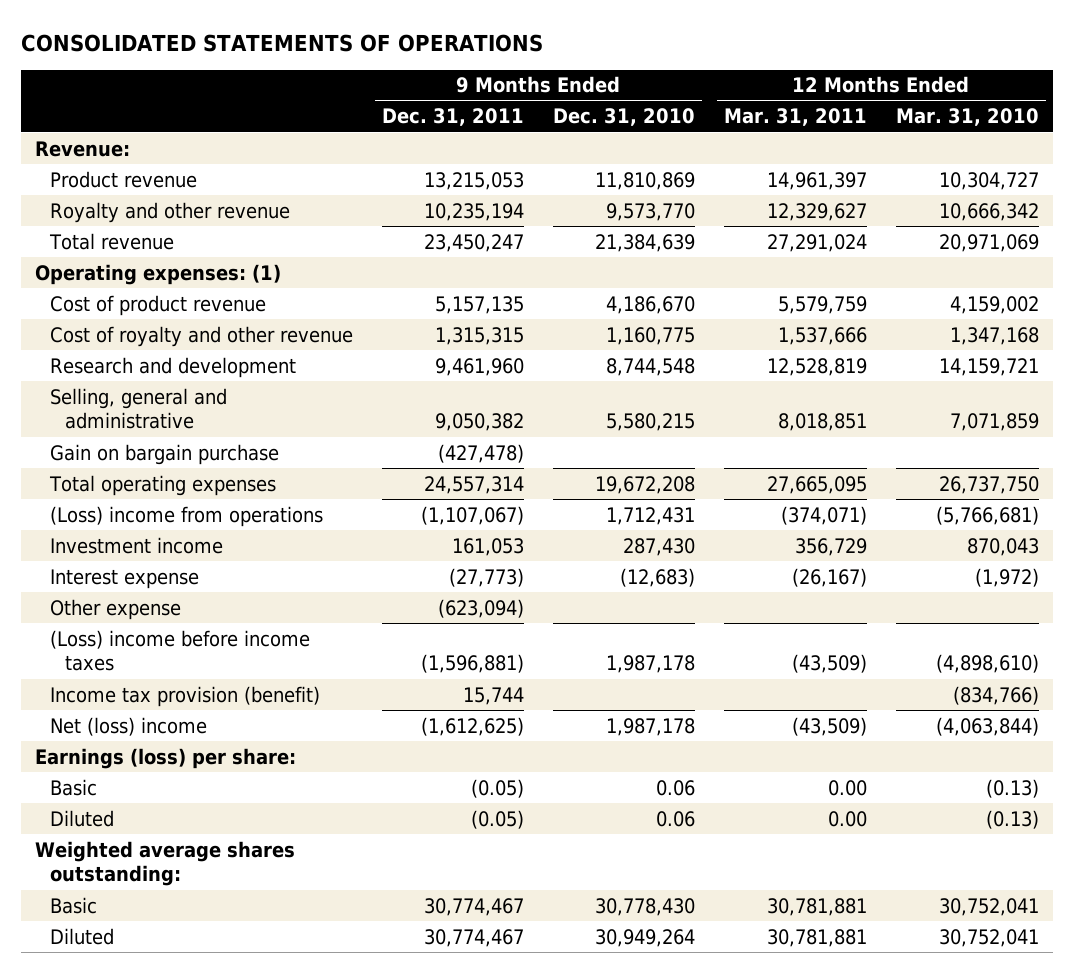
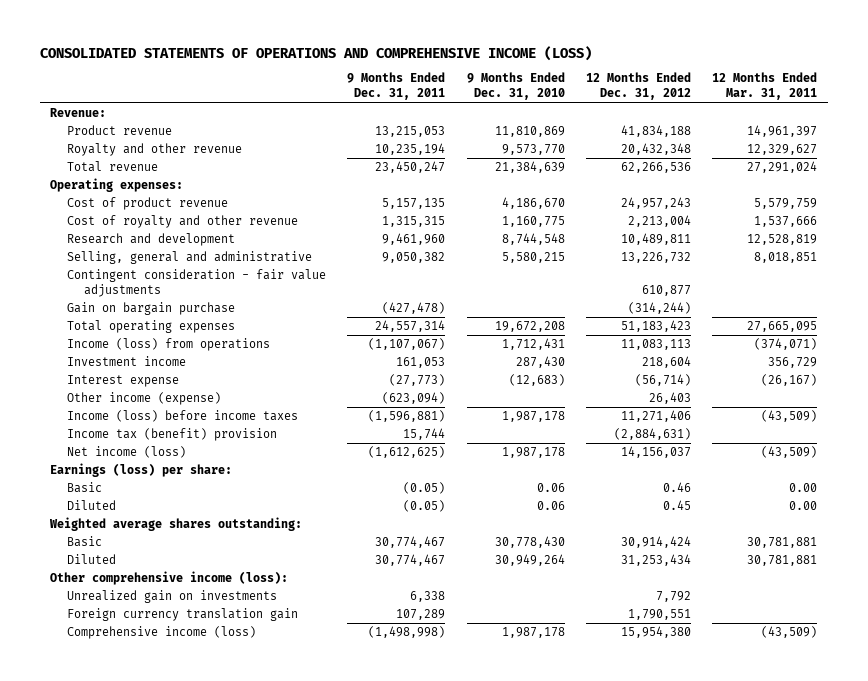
[20,33,543,52] CONSOLIDATED STATEMENTS OF OPERATIONS -> [39,45,592,61] CONSOLIDATED STATEMENTS OF OPERATIONS AND COMPREHENSIVE INCOME (LOSS)
[895,108,1039,127] Mar. 31, 2010 -> none
none -> [585,72,691,101] 12 Months Ended Dec. 31, 2012
[35,263,282,285] Operating expenses: (1) -> [50,178,184,193] Operating expenses:
none -> [66,269,326,298] Contingent consideration - fair value adjustments
[50,505,324,527] (Loss) income from operations -> [66,338,270,352] Income (loss) from operations
[50,598,182,620] Other expense -> [66,392,221,406] Other income (expense)
[50,629,311,672] (Loss) income before income taxes -> [66,410,298,423] Income (loss) before income taxes
[50,685,321,707] Income tax provision (benefit) -> [66,428,277,442] Income tax (benefit) provision
[50,716,208,736] Net (loss) income -> [66,446,186,459] Net income (loss)
none -> [50,571,289,586] Other comprehensive income (loss):
none -> [66,590,277,604] Unrealized gain on investments
none -> [66,608,298,622] Foreign currency translation gain
none -> [66,626,256,640] Comprehensive income (loss)

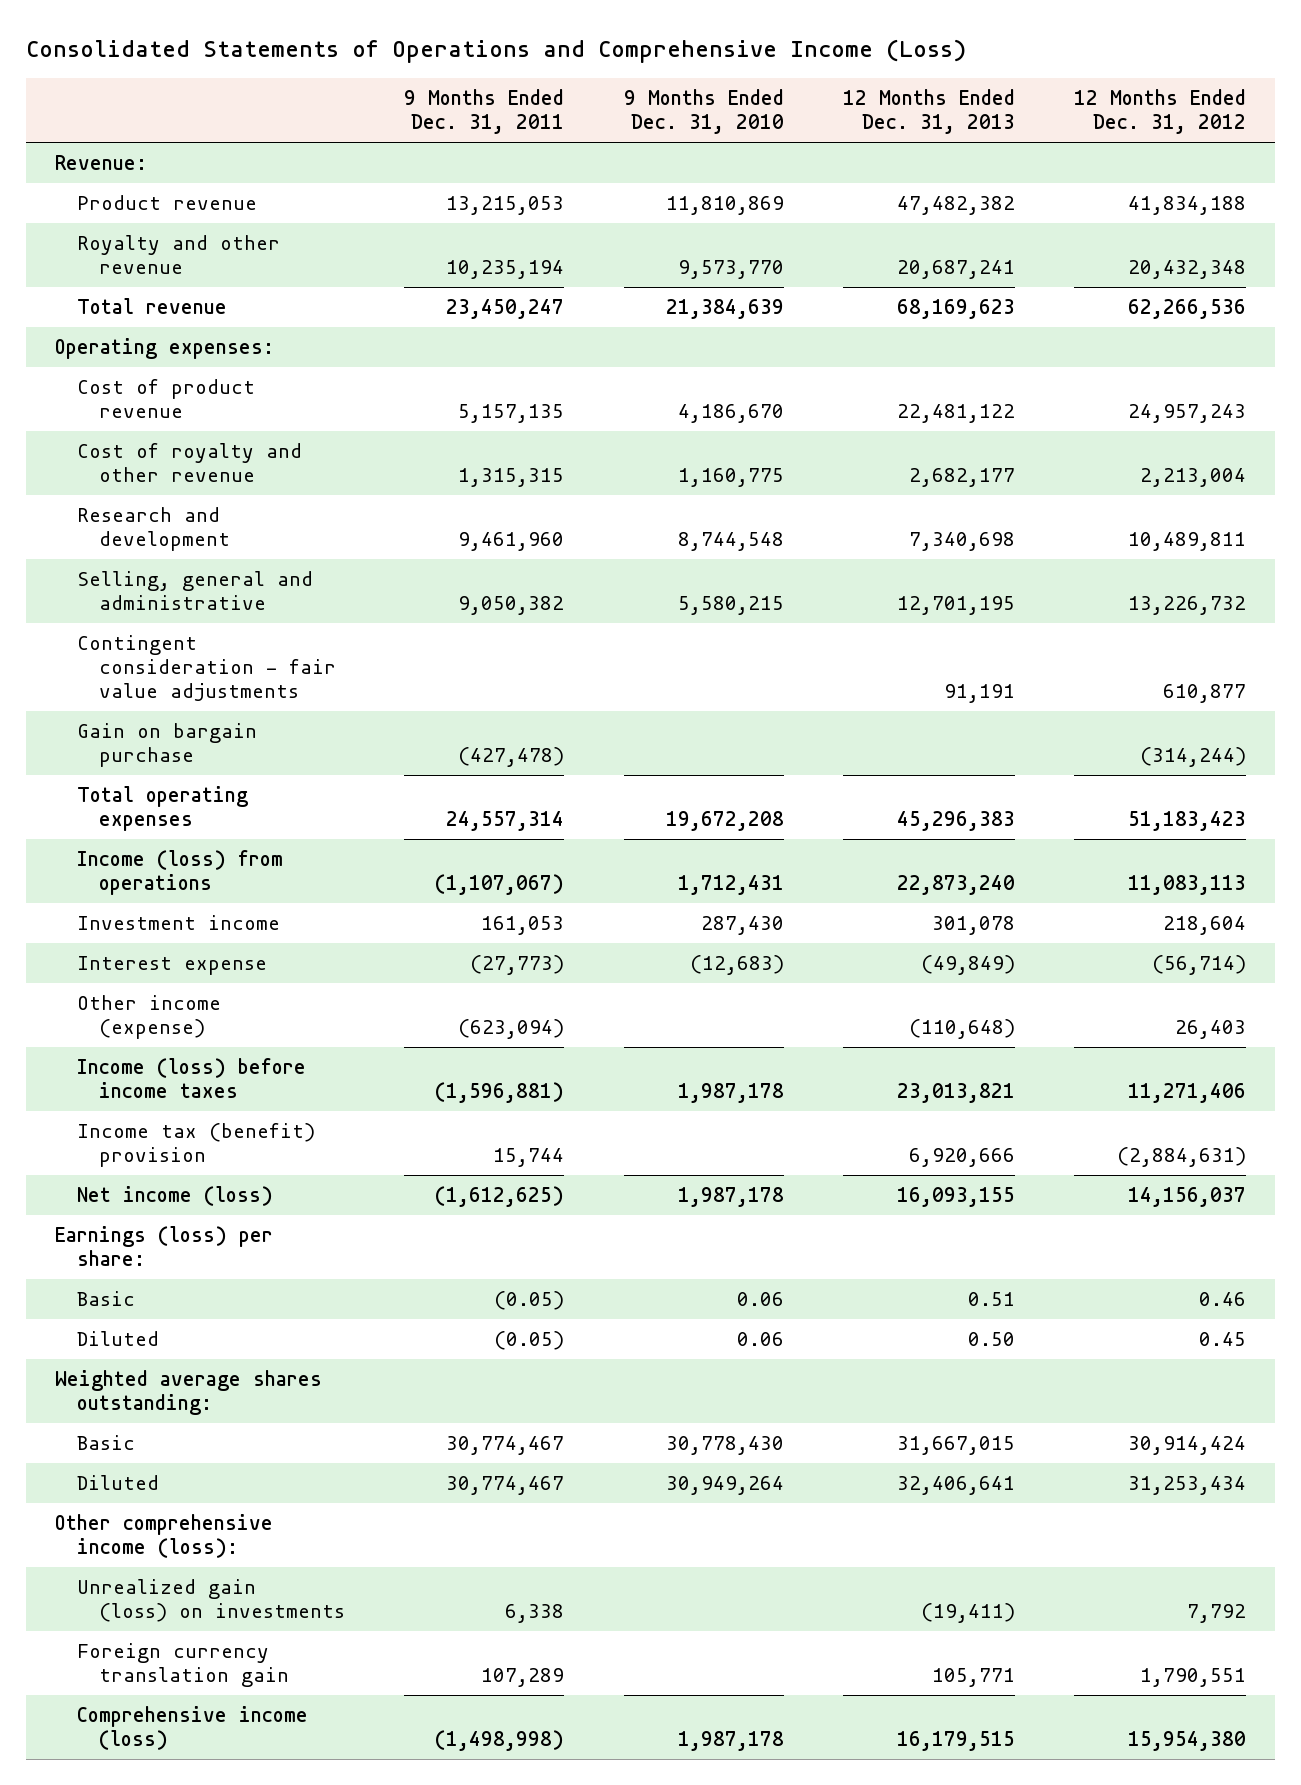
[39,45,592,61] CONSOLIDATED STATEMENTS OF OPERATIONS AND COMPREHENSIVE INCOME (LOSS) -> [25,39,966,64] Consolidated Statements of Operations and Comprehensive Income (Loss)
[712,72,818,101] 12 Months Ended Mar. 31, 2011 -> none
none -> [842,89,1015,135] 12 Months Ended Dec. 31, 2013
[66,590,277,604] Unrealized gain on investments -> [77,1579,346,1623] Unrealized gain (loss) on investments

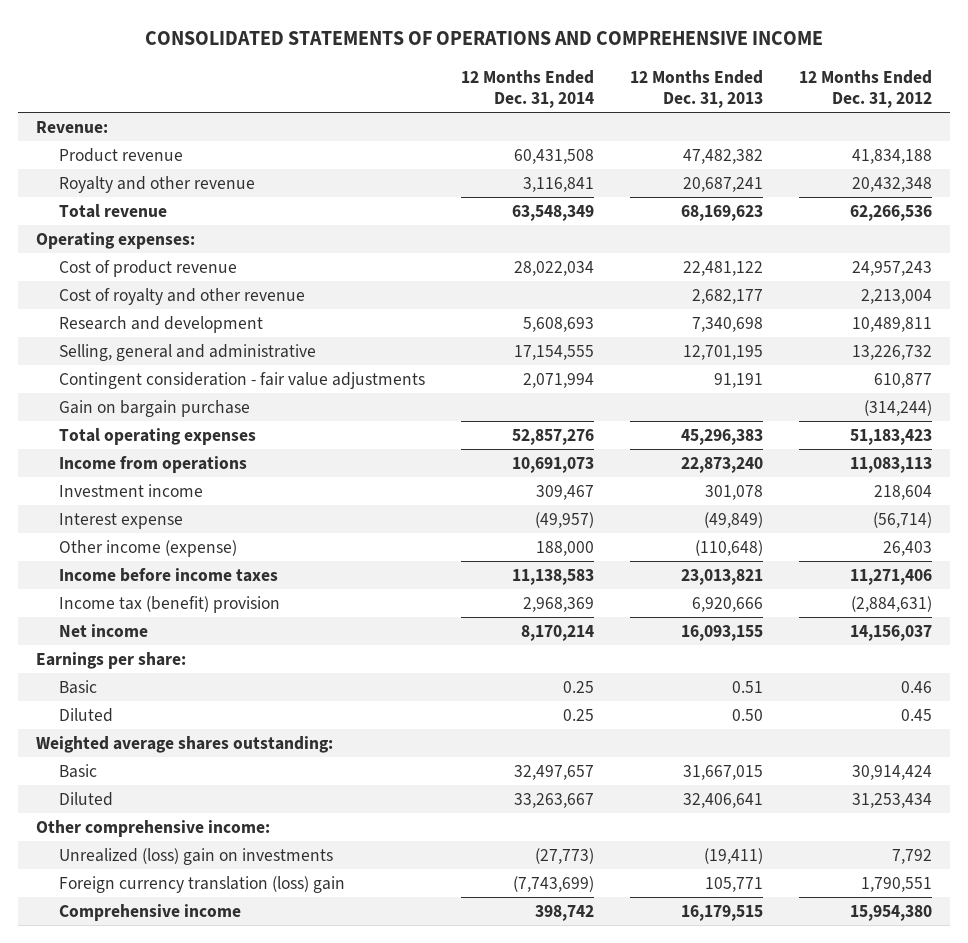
[25,39,966,64] Consolidated Statements of Operations and Comprehensive Income (Loss) -> [145,31,824,46] CONSOLIDATED STATEMENTS OF OPERATIONS AND COMPREHENSIVE INCOME
[404,89,565,135] 9 Months Ended Dec. 31, 2011 -> none
[623,89,784,135] 9 Months Ended Dec. 31, 2010 -> none
none -> [460,69,594,108] 12 Months Ended Dec. 31, 2014
[77,850,284,896] Income (loss) from operations -> [58,455,247,473] Income from operations
[77,1058,307,1099] Income (loss) before income taxes -> [58,567,278,582] Income before income taxes
[77,1186,274,1207] Net income (loss) -> [58,623,148,637] Net income
[55,1226,274,1267] Earnings (loss) per share: -> [36,651,187,669] Earnings per share:
[55,1514,274,1559] Other comprehensive income (loss): -> [36,819,271,837] Other comprehensive income:
[77,1579,346,1623] Unrealized gain (loss) on investments -> [58,847,333,865] Unrealized (loss) gain on investments
[77,1643,290,1688] Foreign currency translation gain -> [58,875,345,893] Foreign currency translation (loss) gain
[77,1706,309,1751] Comprehensive income (loss) -> [58,903,241,921] Comprehensive income

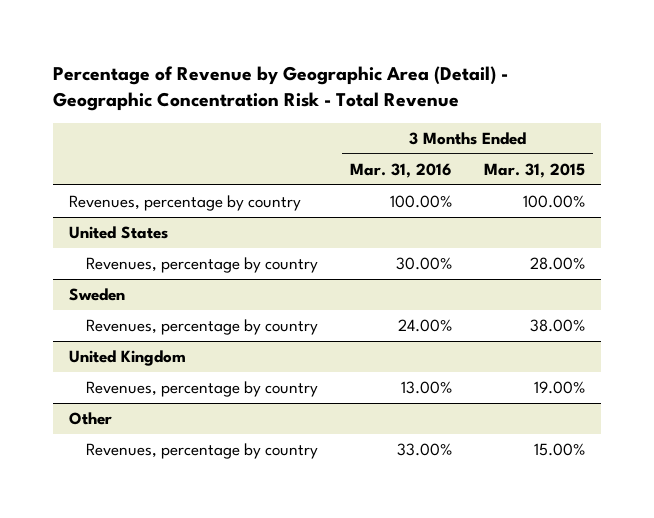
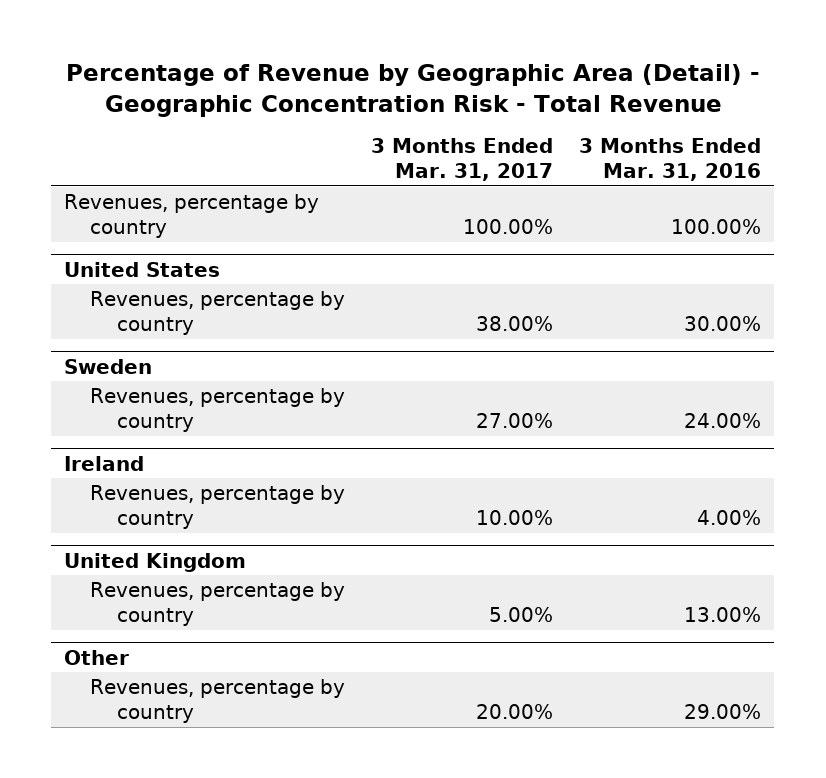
[483,162,585,178] Mar. 31, 2015 -> none
none -> [371,138,554,182] 3 Months Ended Mar. 31, 2017
none -> [64,455,145,471] Ireland
none -> [90,485,346,530] Revenues, percentage by country
[397,443,453,457] 33.00% -> [684,704,762,720] 29.00%

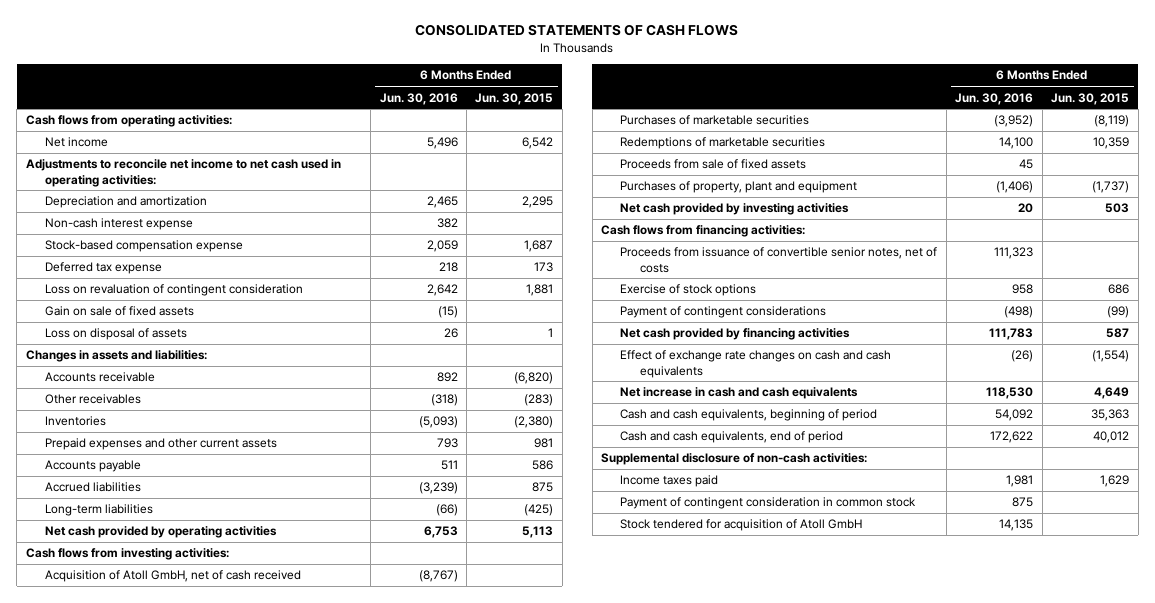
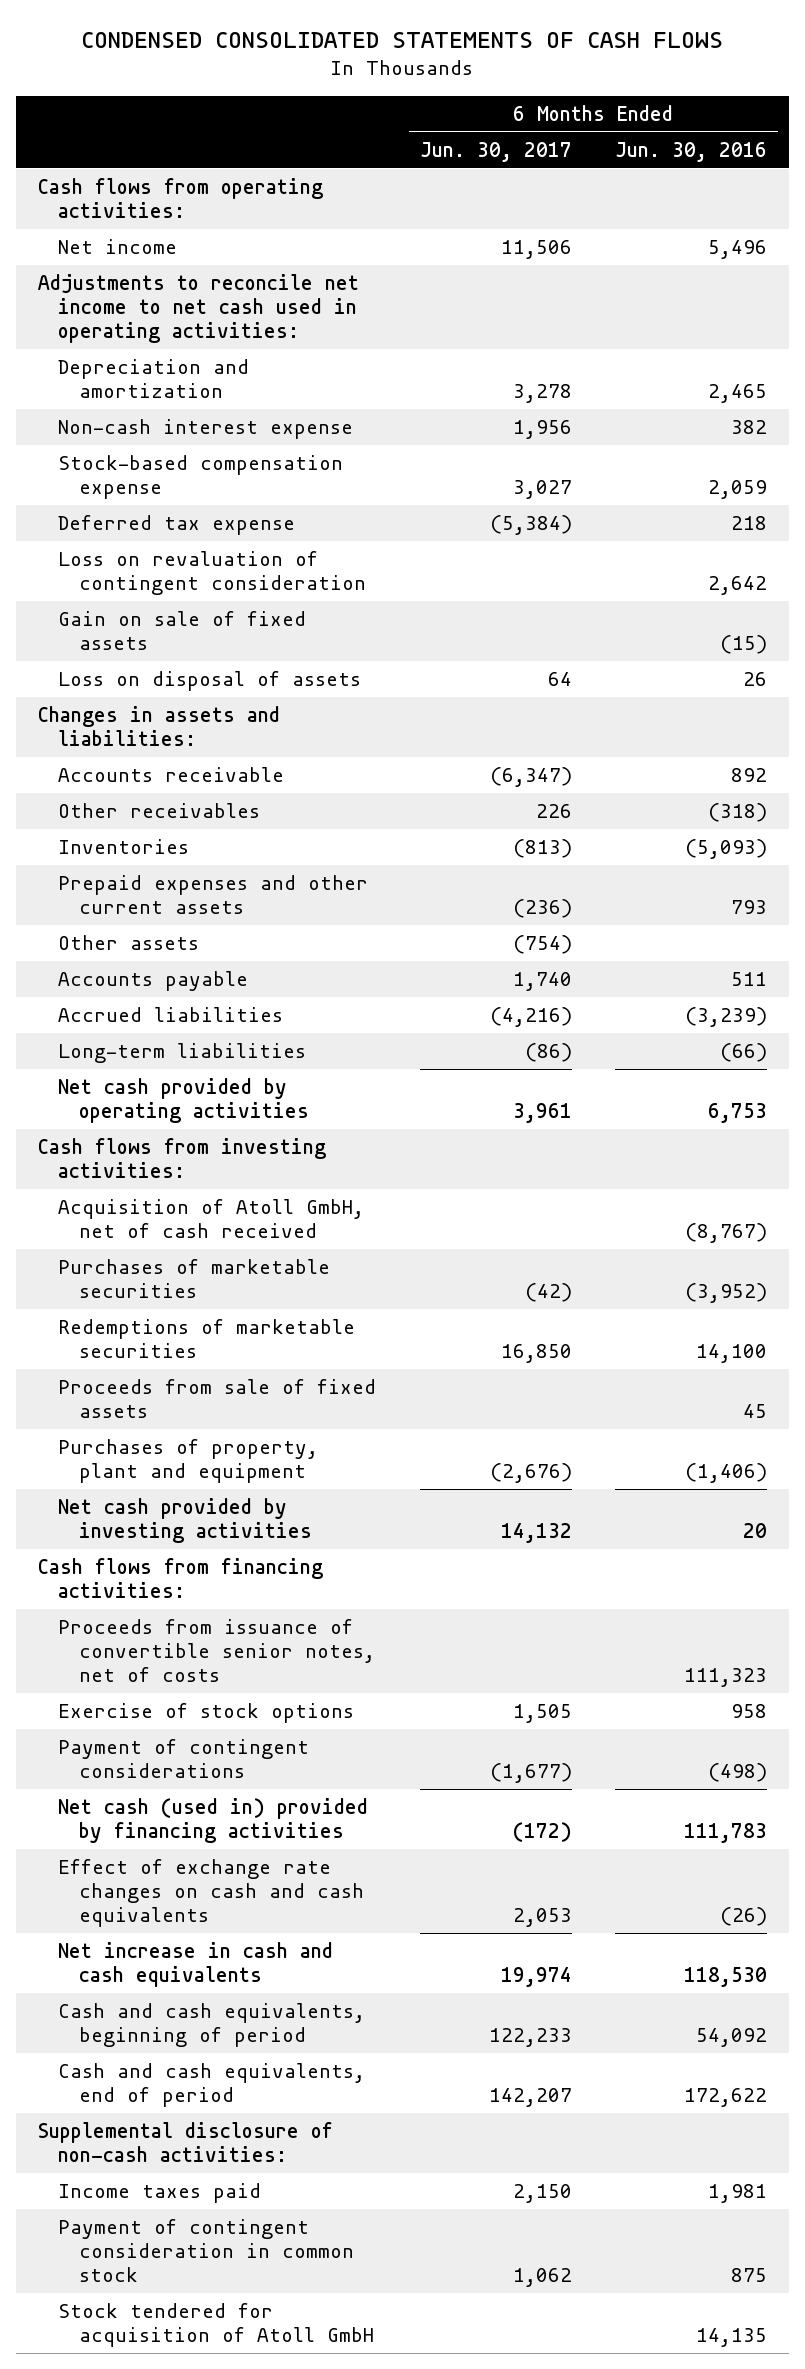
[415,24,739,37] CONSOLIDATED STATEMENTS OF CASH FLOWS -> [81,31,724,48] CONDENSED CONSOLIDATED STATEMENTS OF CASH FLOWS
[475,92,554,105] Jun. 30, 2015 -> none
none -> [419,141,572,162] Jun. 30, 2017
none -> [58,935,200,951] Other assets
[620,328,851,341] Net cash provided by financing activities -> [58,1798,369,1843] Net cash (used in) provided by financing activities

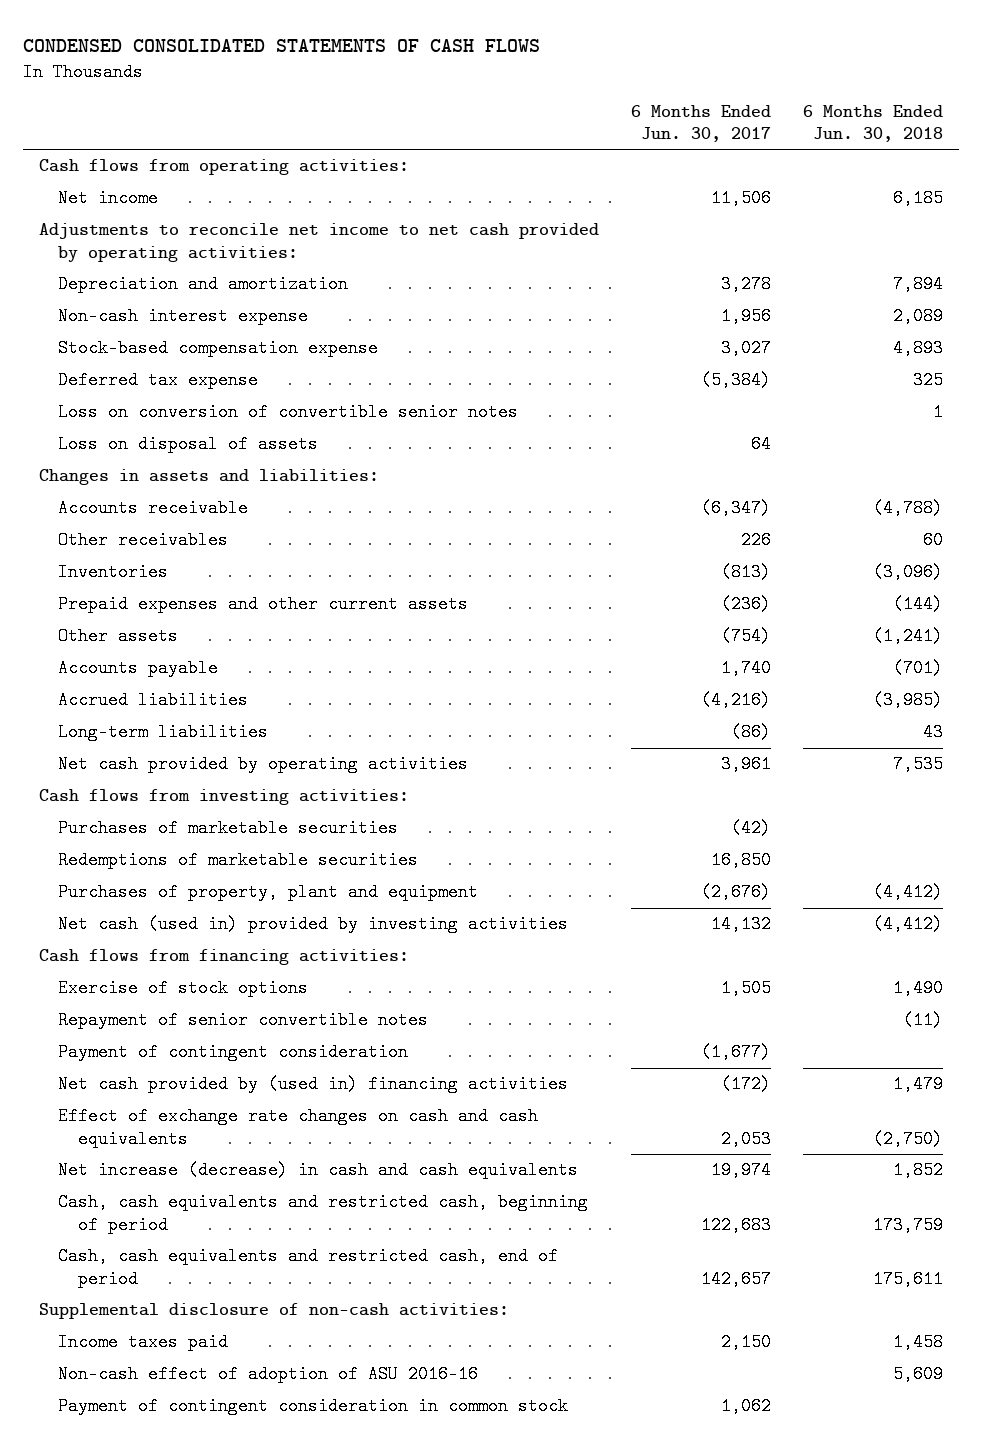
[614,141,767,162] Jun. 30, 2016 -> none
none -> [802,104,943,143] 6 Months Ended Jun. 30, 2018
[37,274,359,343] Adjustments to reconcile net income to net cash used in operating activities: -> [39,223,600,262] Adjustments to reconcile net income to net cash provided by operating activities:
[58,551,366,595] Loss on revaluation of contingent consideration -> none
[58,611,307,650] Gain on sale of fixed assets -> none
none -> [58,403,519,422] Loss on conversion of convertible senior notes
[58,1199,365,1238] Acquisition of Atoll GmbH, net of cash received -> none
[58,1379,377,1418] Proceeds from sale of fixed assets -> none
[58,1498,312,1543] Net cash provided by investing activities -> [58,915,569,934] Net cash (used in) provided by investing activities
[58,1619,375,1682] Proceeds from issuance of convertible senior notes, net of costs -> none
none -> [58,1011,429,1030] Repayment of senior convertible notes
[58,1739,310,1778] Payment of contingent considerations -> [58,1043,409,1062] Payment of contingent consideration
[58,1798,369,1843] Net cash (used in) provided by financing activities -> [58,1075,569,1094] Net cash provided by (used in) financing activities
[58,1942,334,1987] Net increase in cash and cash equivalents -> [58,1161,579,1180] Net increase (decrease) in cash and cash equivalents
[58,2003,366,2047] Cash and cash equivalents, beginning of period -> [58,1193,589,1234] Cash, cash equivalents and restricted cash, beginning of period
[488,2027,572,2047] 122,233 -> [700,1215,771,1234] 122,683
[58,2063,366,2107] Cash and cash equivalents, end of period -> [58,1247,559,1288] Cash, cash equivalents and restricted cash, end of period
[488,2087,572,2107] 142,207 -> [700,1269,771,1288] 142,657
none -> [58,1365,479,1384] Non-cash effect of adoption of ASU 2016-16
[58,2303,374,2347] Stock tendered for acquisition of Atoll GmbH -> none

